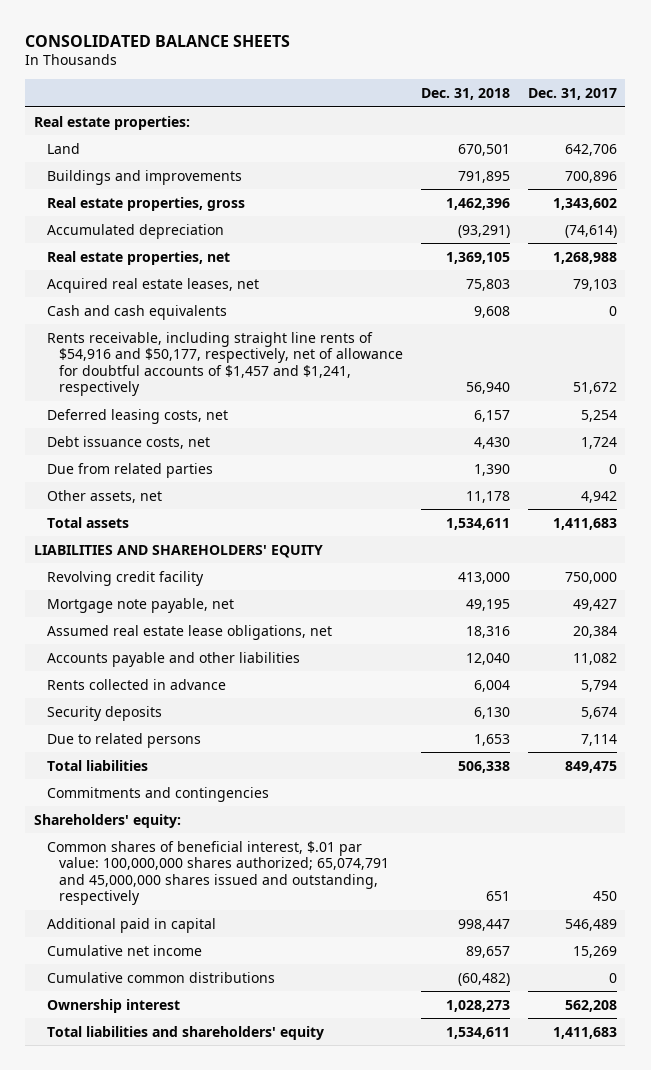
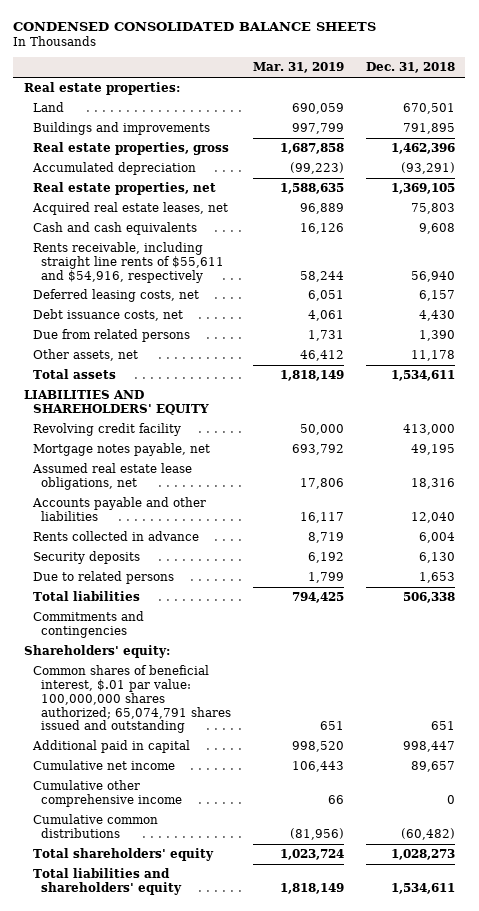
[25,34,291,47] CONSOLIDATED BALANCE SHEETS -> [13,21,377,31] CONDENSED CONSOLIDATED BALANCE SHEETS
[527,87,617,100] Dec. 31, 2017 -> none
none -> [252,62,344,74] Mar. 31, 2019
[46,331,403,397] Rents receivable, including straight line rents of $54,916 and $50,177, respectively, net of allowance for doubtful accounts of $1,457 and $1,241, respectively -> [32,241,225,283] Rents receivable, including straight line rents of $55,611 and $54,916, respectively
[46,462,213,478] Due from related parties -> [32,328,190,342] Due from related persons
[46,597,234,613] Mortgage note payable, net -> [32,442,210,456] Mortgage notes payable, net
[46,840,389,906] Common shares of beneficial interest, $.01 par value: 100,000,000 shares authorized; 65,074,791 and 45,000,000 shares issued and outstanding, respectively -> [32,664,232,734] Common shares of beneficial interest, $.01 par value: 100,000,000 shares authorized; 65,074,791 shares issued and outstanding
none -> [32,779,183,807] Cumulative other comprehensive income
[46,998,180,1013] Ownership interest -> [32,847,214,861] Total shareholders' equity

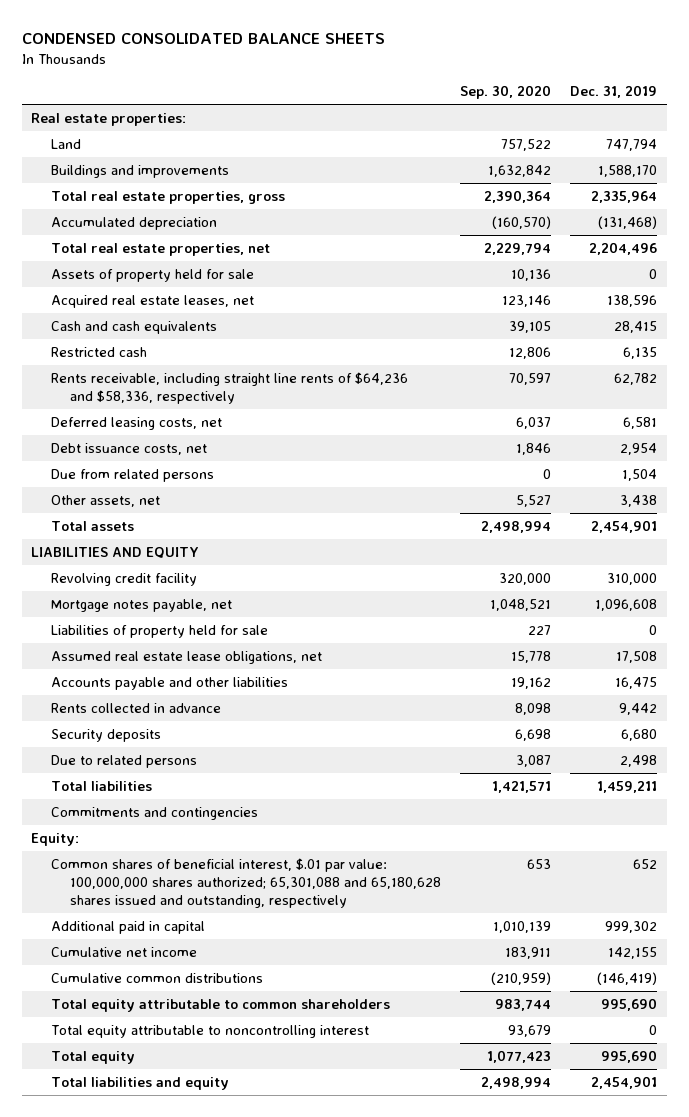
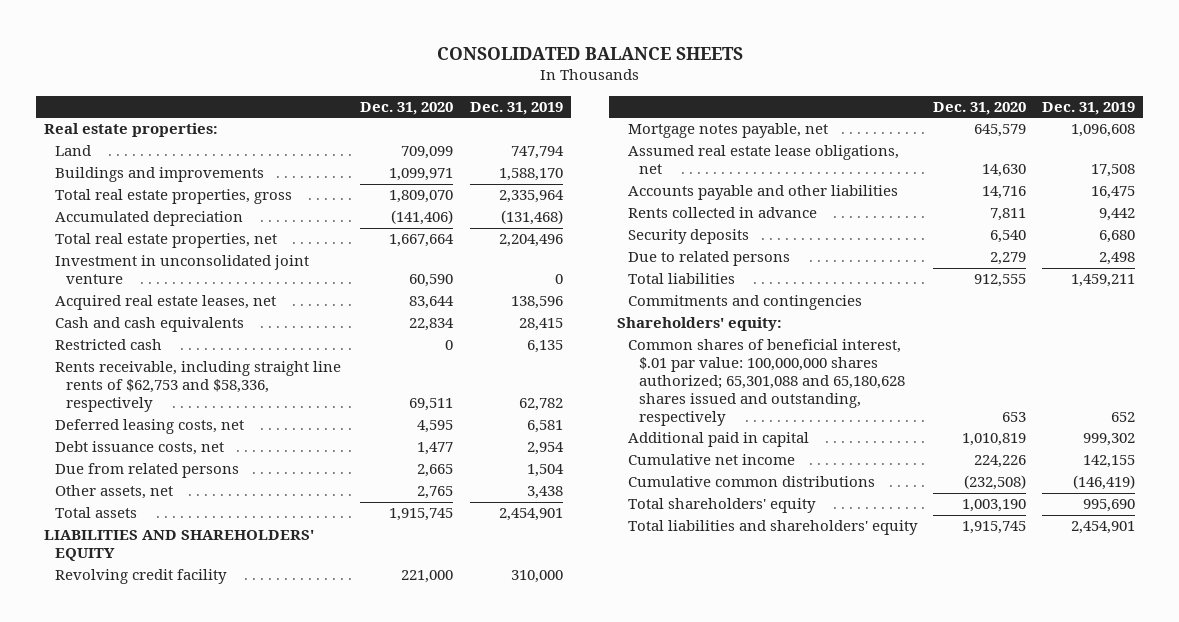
[21,33,385,45] CONDENSED CONSOLIDATED BALANCE SHEETS -> [436,46,743,60] CONSOLIDATED BALANCE SHEETS
[460,84,552,99] Sep. 30, 2020 -> none
none -> [360,102,454,116] Dec. 31, 2020
[50,268,254,282] Assets of property held for sale -> none
none -> [55,255,310,285] Investment in unconsolidated joint venture
[50,371,408,404] Rents receivable, including straight line rents of $64,236 and $58,336, respectively -> [55,361,342,413] Rents receivable, including straight line rents of $62,753 and $58,336, respectively
[31,546,200,558] LIABILITIES AND EQUITY -> [44,530,315,562] LIABILITIES AND SHAREHOLDERS' EQUITY
[50,624,268,638] Liabilities of property held for sale -> none
[31,832,80,846] Equity: -> [616,317,782,332] Shareholders' equity:
[50,1024,369,1038] Total equity attributable to noncontrolling interest -> none
[50,1050,135,1064] Total equity -> none
[50,998,390,1012] Total equity attributable to common shareholders -> [627,498,816,514] Total shareholders' equity
[50,1076,229,1090] Total liabilities and equity -> [627,520,918,536] Total liabilities and shareholders' equity

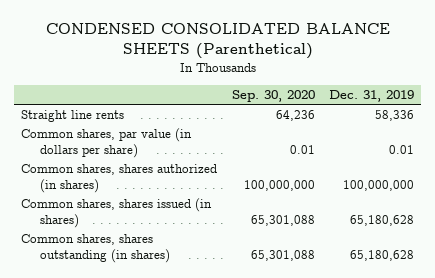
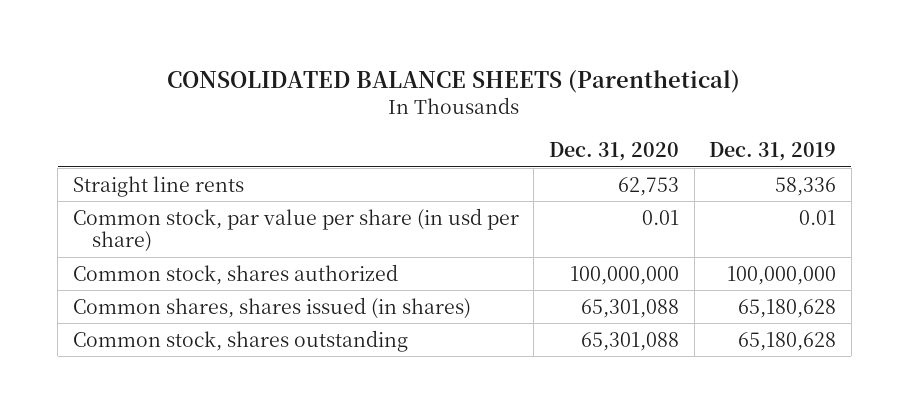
[45,22,390,60] CONDENSED CONSOLIDATED BALANCE SHEETS (Parenthetical) -> [167,69,741,93] CONSOLIDATED BALANCE SHEETS (Parenthetical)
[231,90,315,103] Sep. 30, 2020 -> none
none -> [548,142,679,162] Dec. 31, 2020
[20,128,192,158] Common shares, par value (in dollars per share) -> [72,207,519,252] Common stock, par value per share (in usd per share)
[20,164,217,193] Common shares, shares authorized (in shares) -> [72,263,398,285] Common stock, shares authorized
[20,234,170,263] Common shares, shares outstanding (in shares) -> [72,329,408,352] Common stock, shares outstanding

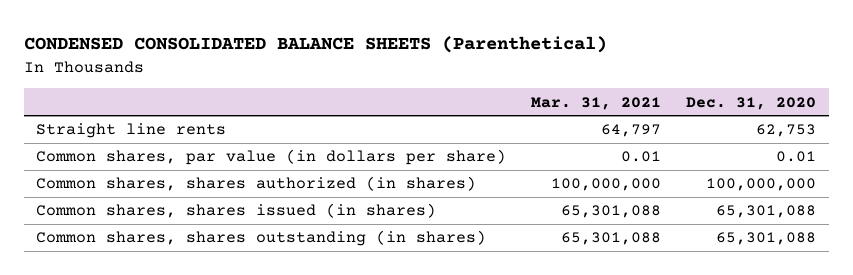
[167,69,741,93] CONSOLIDATED BALANCE SHEETS (Parenthetical) -> [23,36,607,54] CONDENSED CONSOLIDATED BALANCE SHEETS (Parenthetical)
[709,142,837,162] Dec. 31, 2019 -> none
none -> [531,96,662,110] Mar. 31, 2021
[72,207,519,252] Common stock, par value per share (in usd per share) -> [36,149,507,166] Common shares, par value (in dollars per share)
[72,263,398,285] Common stock, shares authorized -> [36,176,477,192] Common shares, shares authorized (in shares)
[72,329,408,352] Common stock, shares outstanding -> [36,230,487,247] Common shares, shares outstanding (in shares)

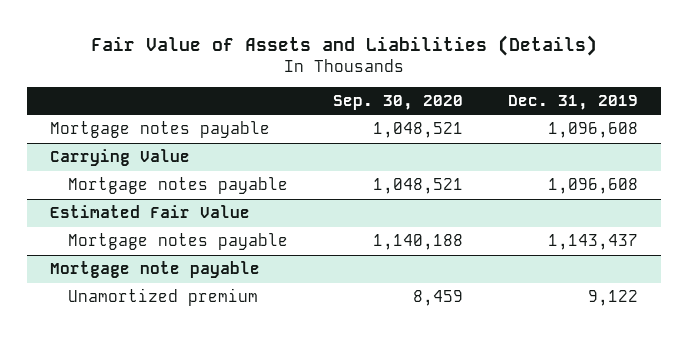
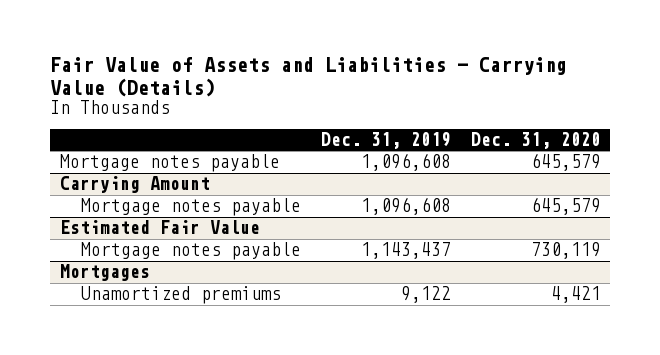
[90,35,597,57] Fair Value of Assets and Liabilities (Details) -> [50,57,568,97] Fair Value of Assets and Liabilities - Carrying Value (Details)
[332,95,463,111] Sep. 30, 2020 -> none
none -> [470,131,601,149] Dec. 31, 2020
[49,149,190,167] Carrying Value -> [59,176,210,194] Carrying Amount
[49,261,260,279] Mortgage note payable -> [59,264,150,282] Mortgages
[67,288,258,307] Unamortized premium -> [81,286,282,305] Unamortized premiums

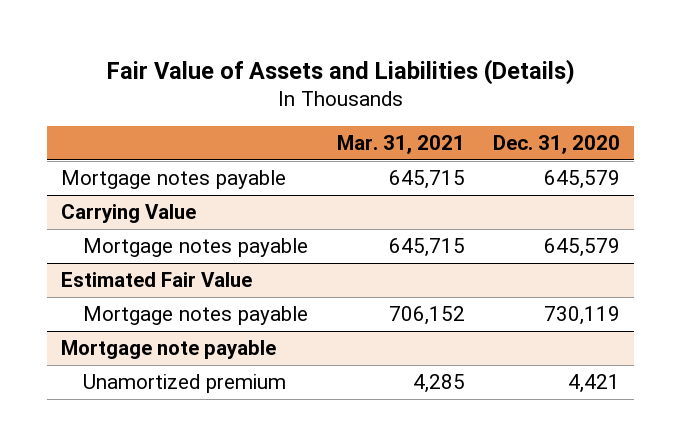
[50,57,568,97] Fair Value of Assets and Liabilities - Carrying Value (Details) -> [106,58,575,85] Fair Value of Assets and Liabilities (Details)
[321,131,452,149] Dec. 31, 2019 -> none
none -> [336,135,465,155] Mar. 31, 2021
[59,176,210,194] Carrying Amount -> [61,203,197,223] Carrying Value
[59,264,150,282] Mortgages -> [61,339,277,359] Mortgage note payable
[81,286,282,305] Unamortized premiums -> [83,373,287,393] Unamortized premium

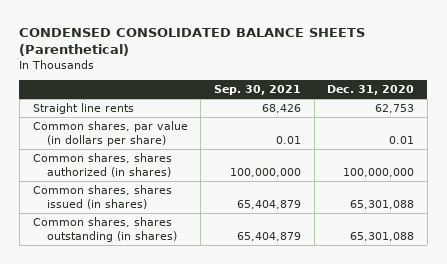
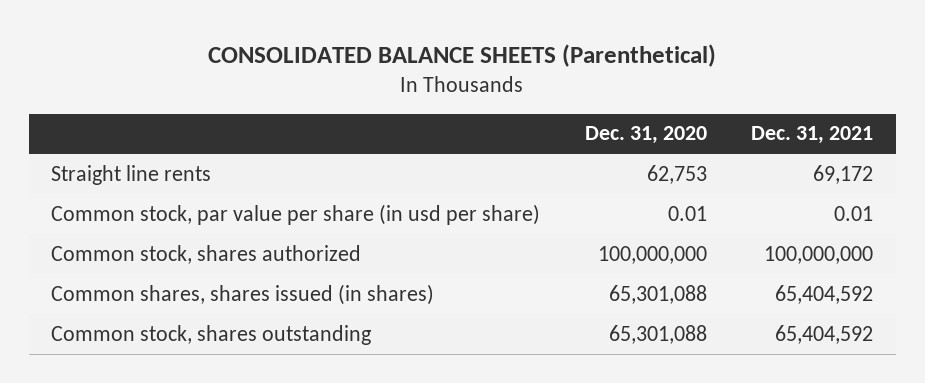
[19,27,366,56] CONDENSED CONSOLIDATED BALANCE SHEETS (Parenthetical) -> [208,43,717,67] CONSOLIDATED BALANCE SHEETS (Parenthetical)
[213,85,301,96] Sep. 30, 2021 -> none
none -> [751,126,874,145] Dec. 31, 2021
[32,121,188,147] Common shares, par value (in dollars per share) -> [51,203,541,225] Common stock, par value per share (in usd per share)
[32,153,172,178] Common shares, shares authorized (in shares) -> [51,244,362,264] Common stock, shares authorized
[32,217,177,243] Common shares, shares outstanding (in shares) -> [51,324,372,345] Common stock, shares outstanding

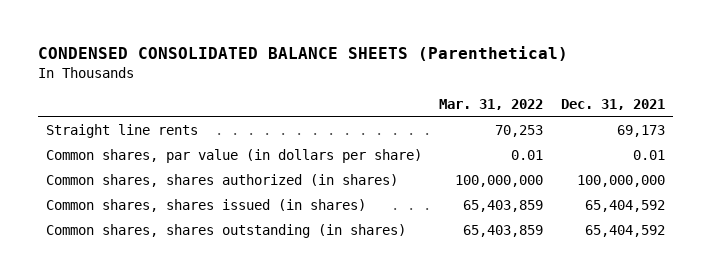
[208,43,717,67] CONSOLIDATED BALANCE SHEETS (Parenthetical) -> [37,45,568,61] CONDENSED CONSOLIDATED BALANCE SHEETS (Parenthetical)
[584,126,707,145] Dec. 31, 2020 -> none
none -> [439,98,544,110] Mar. 31, 2022
[813,164,874,184] 69,172 -> [616,124,665,137] 69,173
[51,203,541,225] Common stock, par value per share (in usd per share) -> [46,148,423,163] Common shares, par value (in dollars per share)
[51,244,362,264] Common stock, shares authorized -> [46,173,399,187] Common shares, shares authorized (in shares)
[51,324,372,345] Common stock, shares outstanding -> [46,223,407,238] Common shares, shares outstanding (in shares)

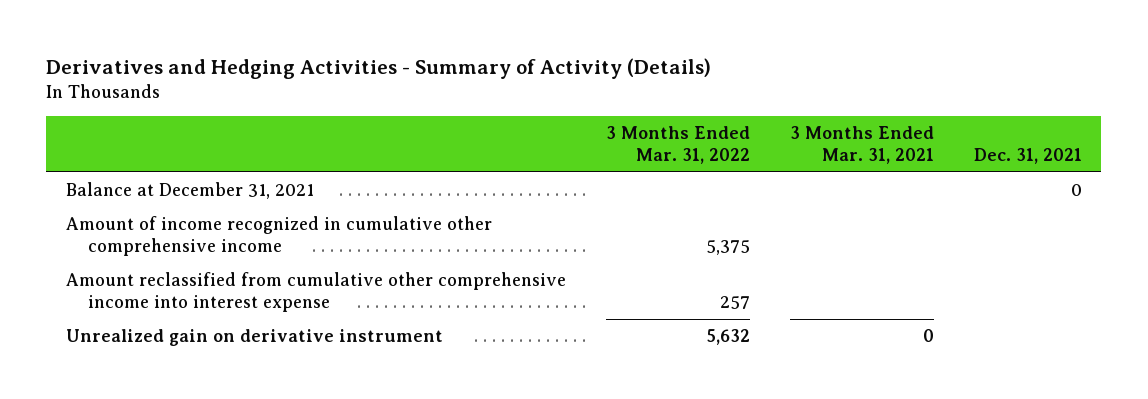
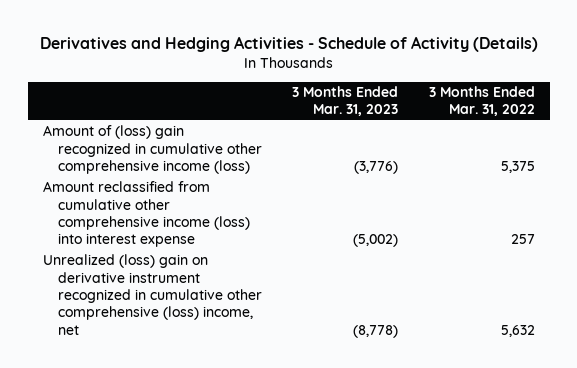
[46,57,712,79] Derivatives and Hedging Activities - Summary of Activity (Details) -> [39,36,538,53] Derivatives and Hedging Activities - Schedule of Activity (Details)
[789,126,934,164] 3 Months Ended Mar. 31, 2021 -> none
[973,147,1082,164] Dec. 31, 2021 -> none
none -> [292,86,399,117] 3 Months Ended Mar. 31, 2023
[66,182,315,200] Balance at December 31, 2021 -> none
[66,216,493,256] Amount of income recognized in cumulative other comprehensive income -> [42,125,263,174] Amount of (loss) gain recognized in cumulative other comprehensive income (loss)
[66,272,567,312] Amount reclassified from cumulative other comprehensive income into interest expense -> [42,181,251,248] Amount reclassified from cumulative other comprehensive income (loss) into interest expense
[66,329,444,347] Unrealized gain on derivative instrument -> [42,254,263,335] Unrealized (loss) gain on derivative instrument recognized in cumulative other comprehensive (loss) income, net

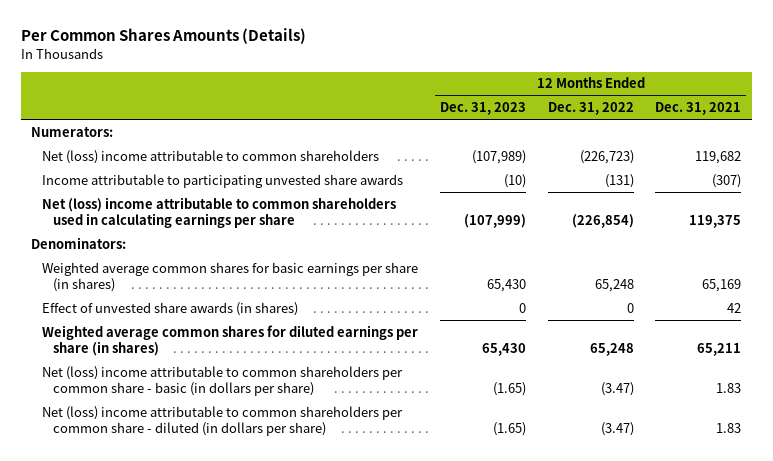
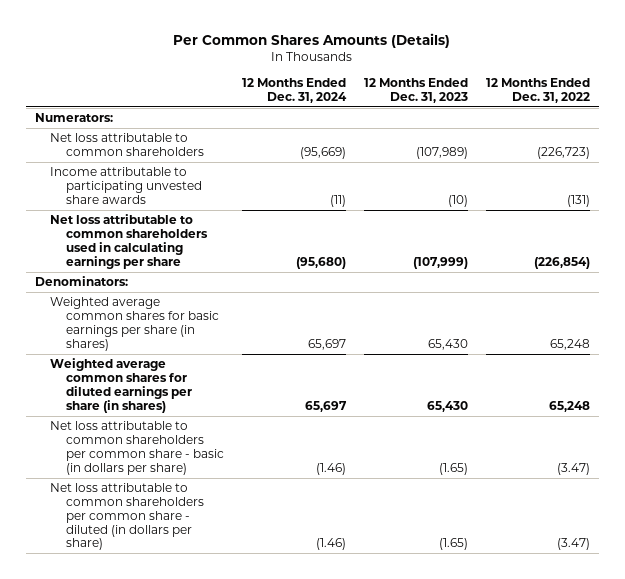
[655,101,742,115] Dec. 31, 2021 -> none
none -> [241,77,347,103] 12 Months Ended Dec. 31, 2024
[42,149,380,164] Net (loss) income attributable to common shareholders -> [50,133,204,157] Net loss attributable to common shareholders
[42,196,397,228] Net (loss) income attributable to common shareholders used in calculating earnings per share -> [50,214,208,269] Net loss attributable to common shareholders used in calculating earnings per share
[42,301,299,316] Effect of unvested share awards (in shares) -> none
[42,365,404,396] Net (loss) income attributable to common shareholders per common share - basic (in dollars per share) -> [50,421,224,475] Net loss attributable to common shareholders per common share - basic (in dollars per share)
[42,405,404,436] Net (loss) income attributable to common shareholders per common share - diluted (in dollars per share) -> [50,483,204,551] Net loss attributable to common shareholders per common share - diluted (in dollars per share)

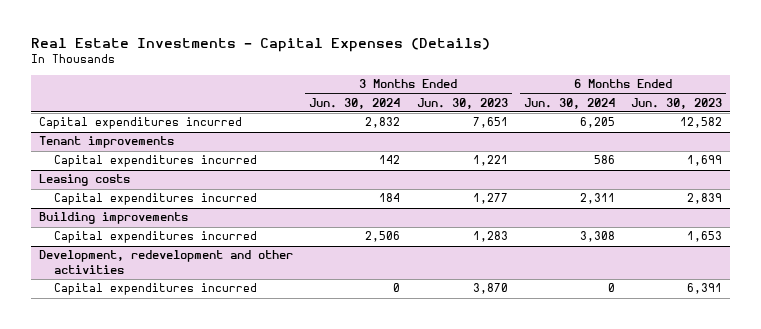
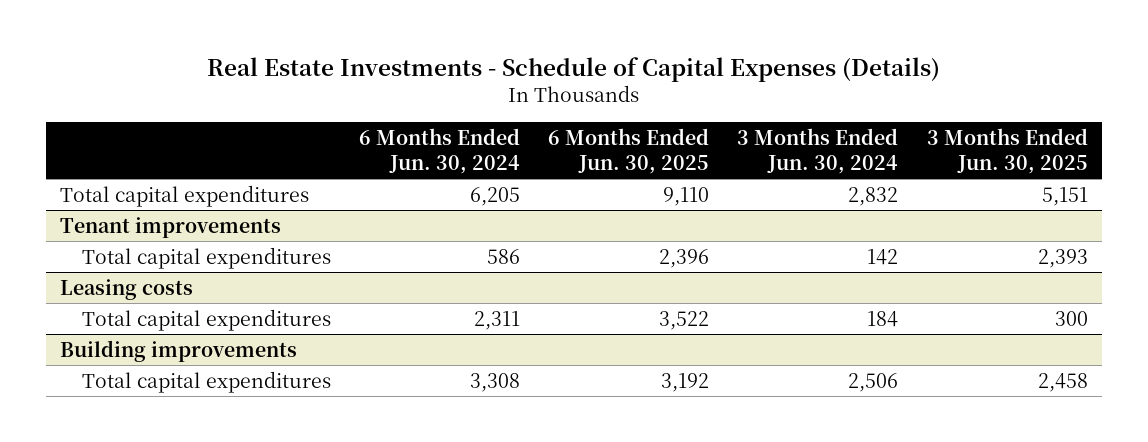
[31,38,491,53] Real Estate Investments - Capital Expenses (Details) -> [207,57,941,83] Real Estate Investments - Schedule of Capital Expenses (Details)
[416,97,508,109] Jun. 30, 2023 -> none
[630,97,722,109] Jun. 30, 2023 -> none
none -> [548,127,710,174] 6 Months Ended Jun. 30, 2025
none -> [926,127,1088,174] 3 Months Ended Jun. 30, 2025
[39,117,243,130] Capital expenditures incurred -> [60,184,310,207] Total capital expenditures
[54,155,258,168] Capital expenditures incurred -> [81,246,331,269] Total capital expenditures
[54,193,258,206] Capital expenditures incurred -> [81,308,331,331] Total capital expenditures
[39,250,294,274] Development, redevelopment and other activities -> none
[54,283,258,296] Capital expenditures incurred -> none
[54,231,258,244] Capital expenditures incurred -> [81,370,331,393] Total capital expenditures

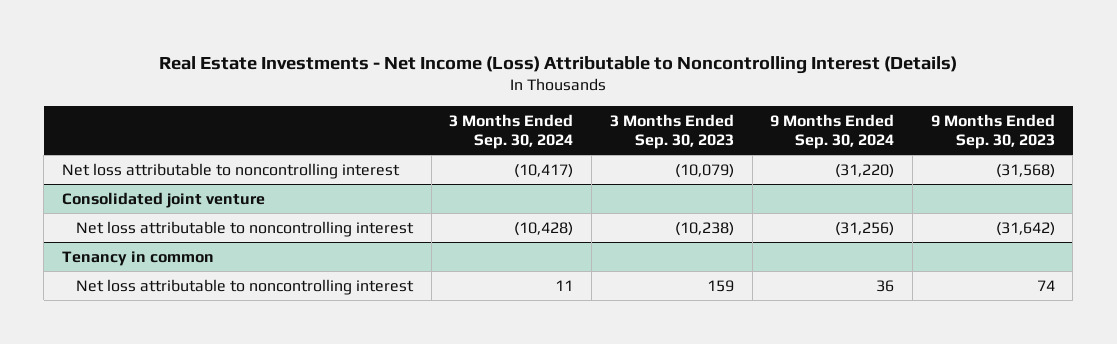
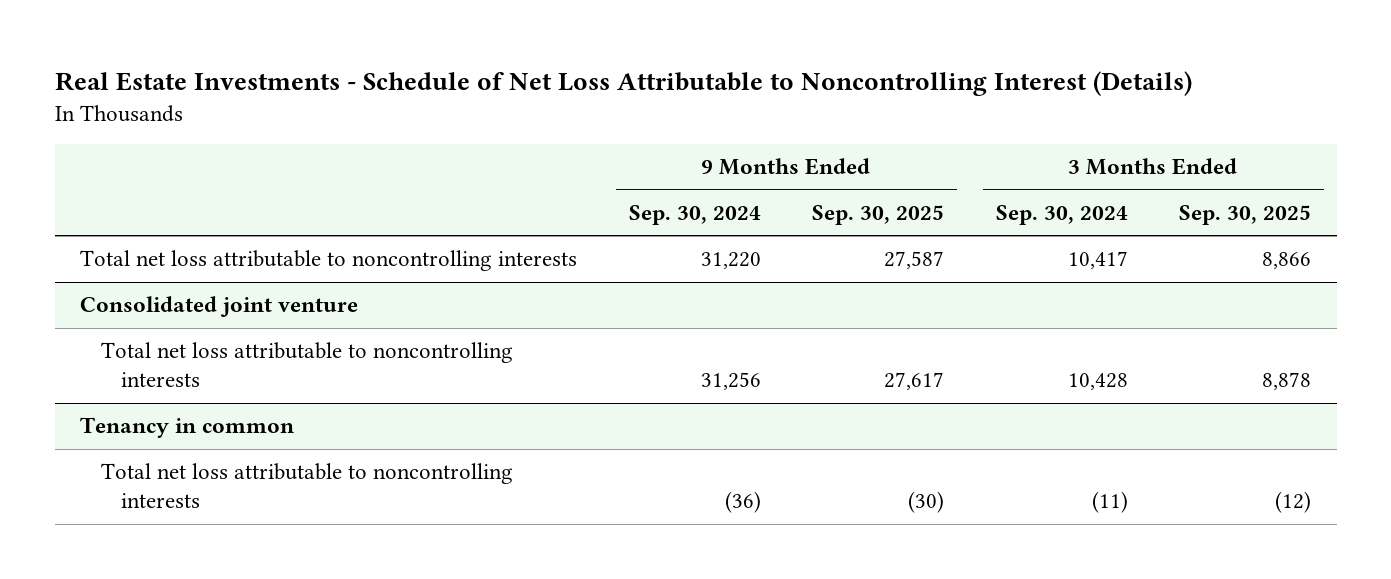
[159,55,958,74] Real Estate Investments - Net Income (Loss) Attributable to Noncontrolling Interest (Details) -> [54,71,1192,97] Real Estate Investments - Schedule of Net Loss Attributable to Noncontrolling Interest (Details)
[609,113,734,150] 3 Months Ended Sep. 30, 2023 -> none
[930,113,1055,150] 9 Months Ended Sep. 30, 2023 -> none
none -> [812,204,945,225] Sep. 30, 2025
none -> [1179,204,1312,225] Sep. 30, 2025
[62,162,401,179] Net loss attributable to noncontrolling interest -> [80,250,578,272] Total net loss attributable to noncontrolling interests
[514,163,574,178] (10,417) -> [1067,251,1128,270] 10,417
[835,163,895,178] (31,220) -> [700,252,761,270] 31,220
[76,220,415,237] Net loss attributable to noncontrolling interest -> [100,342,513,388] Total net loss attributable to noncontrolling interests
[514,221,574,236] (10,428) -> [1067,373,1128,391] 10,428
[835,221,895,236] (31,256) -> [700,372,761,391] 31,256
[76,278,415,295] Net loss attributable to noncontrolling interest -> [100,463,513,509] Total net loss attributable to noncontrolling interests
[555,279,574,291] 11 -> [1091,491,1128,514] (11)
[876,279,895,292] 36 -> [724,491,761,514] (36)

